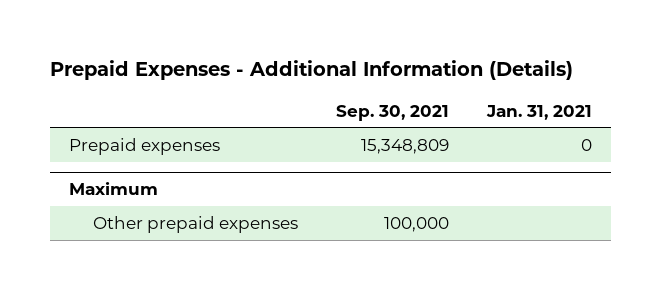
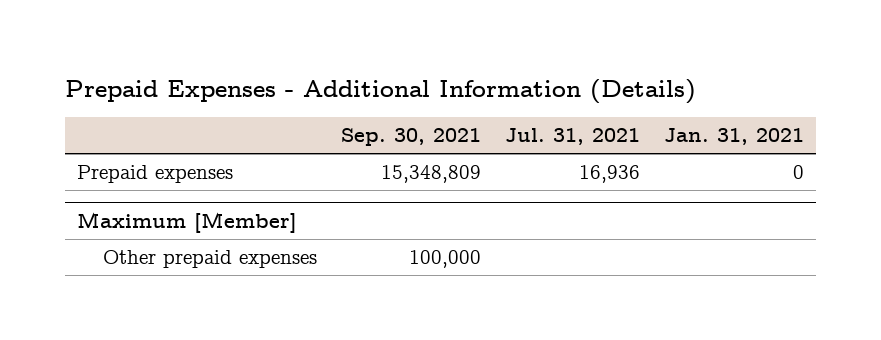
none -> [504,128,640,146] Jul. 31, 2021
[68,182,158,196] Maximum -> [77,211,298,233] Maximum [Member]

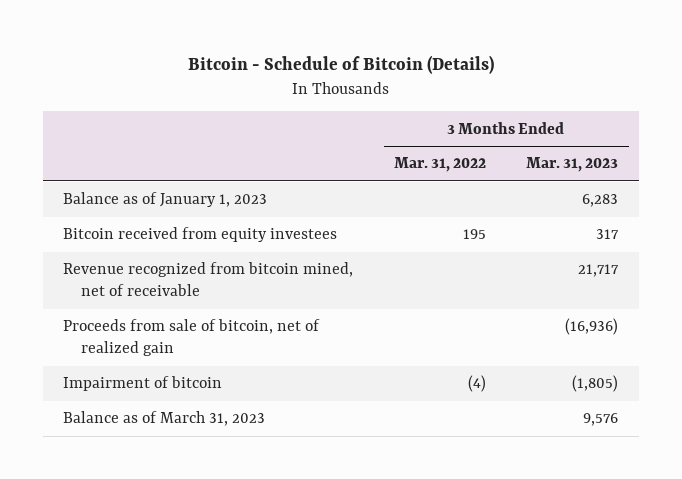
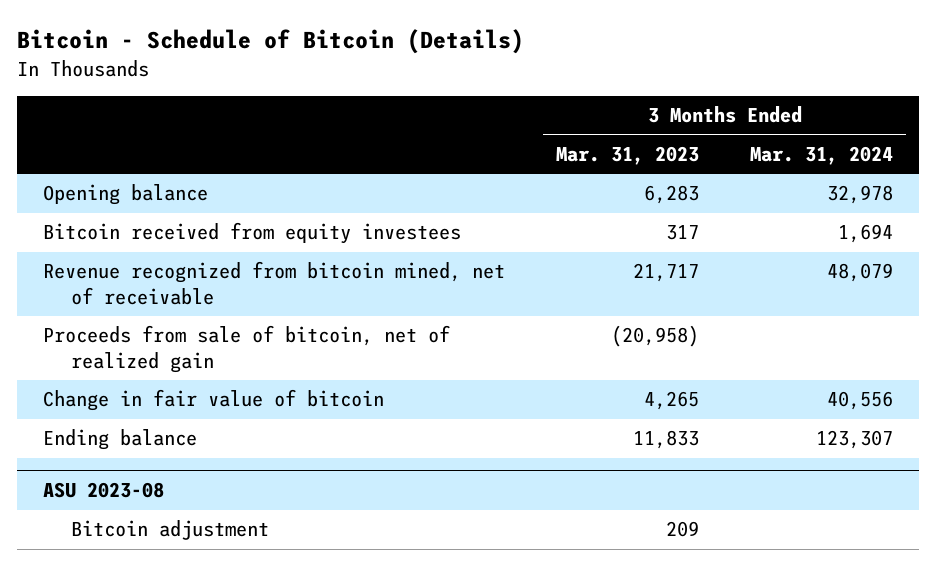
[393,157,486,173] Mar. 31, 2022 -> none
none -> [750,145,894,165] Mar. 31, 2024
[63,192,268,208] Balance as of January 1, 2023 -> [42,184,208,206] Opening balance
[63,376,223,392] Impairment of bitcoin -> none
[63,411,266,427] Balance as of March 31, 2023 -> none
[565,318,619,336] (16,936) -> [610,325,699,348] (20,958)
none -> [42,389,384,412] Change in fair value of bitcoin
none -> [42,429,197,451] Ending balance
none -> [42,482,164,499] ASU 2023-08
none -> [71,520,270,541] Bitcoin adjustment

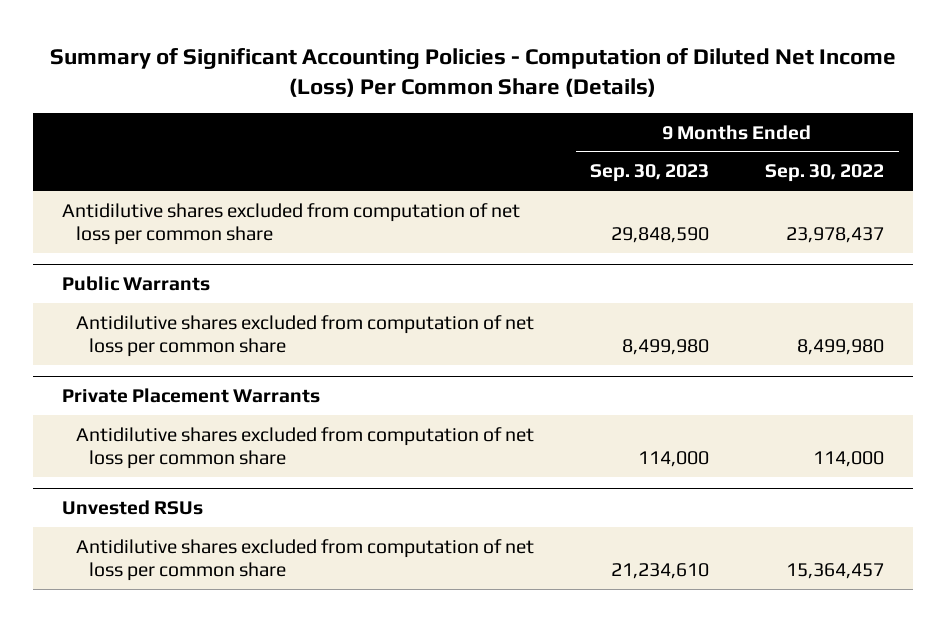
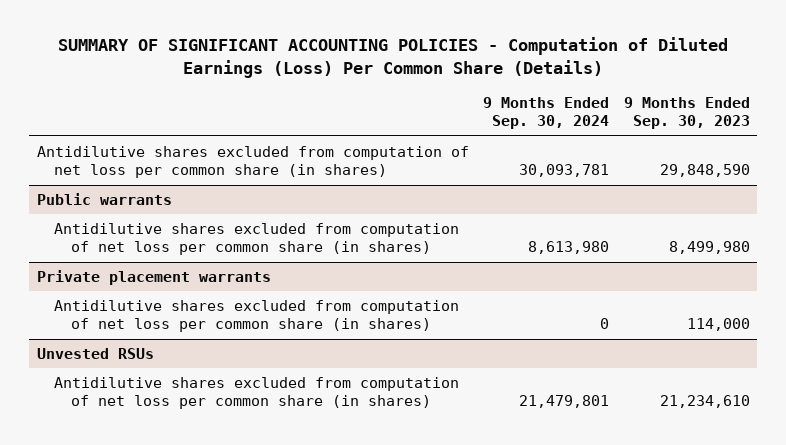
[50,47,897,97] Summary of Significant Accounting Policies - Computation of Diluted Net Income (Loss) Per Common Share (Details) -> [58,37,729,78] SUMMARY OF SIGNIFICANT ACCOUNTING POLICIES - Computation of Diluted Earnings (Loss) Per Common Share (Details)
[765,164,885,183] Sep. 30, 2022 -> none
none -> [483,96,610,130] 9 Months Ended Sep. 30, 2024
[61,202,520,246] Antidilutive shares excluded from computation of net loss per common share -> [36,145,469,179] Antidilutive shares excluded from computation of net loss per common share (in shares)
[61,276,210,292] Public Warrants -> [36,192,172,205] Public warrants
[75,314,534,358] Antidilutive shares excluded from computation of net loss per common share -> [53,222,459,256] Antidilutive shares excluded from computation of net loss per common share (in shares)
[61,388,320,404] Private Placement Warrants -> [36,269,271,285] Private placement warrants
[75,426,534,470] Antidilutive shares excluded from computation of net loss per common share -> [53,299,459,333] Antidilutive shares excluded from computation of net loss per common share (in shares)
[75,538,534,582] Antidilutive shares excluded from computation of net loss per common share -> [53,376,459,410] Antidilutive shares excluded from computation of net loss per common share (in shares)

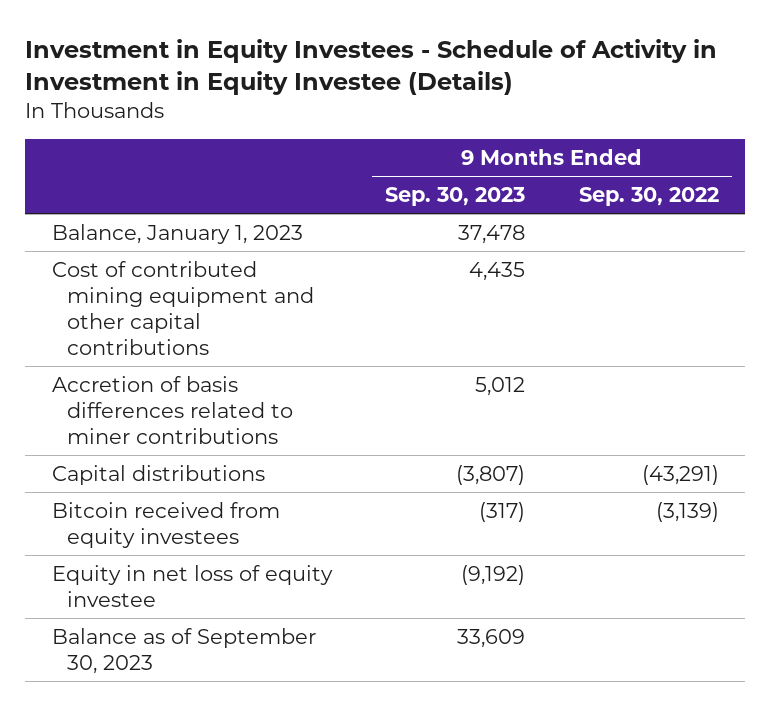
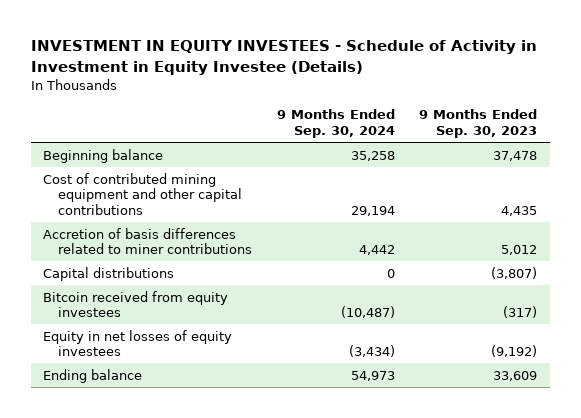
[25,38,718,96] Investment in Equity Investees - Schedule of Activity in Investment in Equity Investee (Details) -> [31,40,538,75] INVESTMENT IN EQUITY INVESTEES - Schedule of Activity in Investment in Equity Investee (Details)
[578,187,719,207] Sep. 30, 2022 -> none
none -> [276,109,395,139] 9 Months Ended Sep. 30, 2024
[51,223,303,244] Balance, January 1, 2023 -> [43,148,164,163] Beginning balance
[51,564,333,607] Equity in net loss of equity investee -> [43,329,233,357] Equity in net losses of equity investees
[51,627,316,674] Balance as of September 30, 2023 -> [43,368,143,383] Ending balance

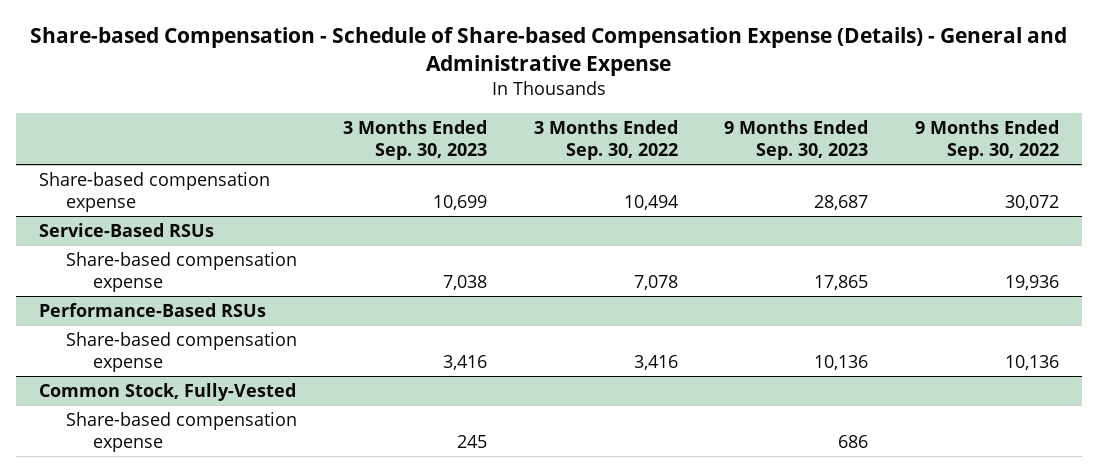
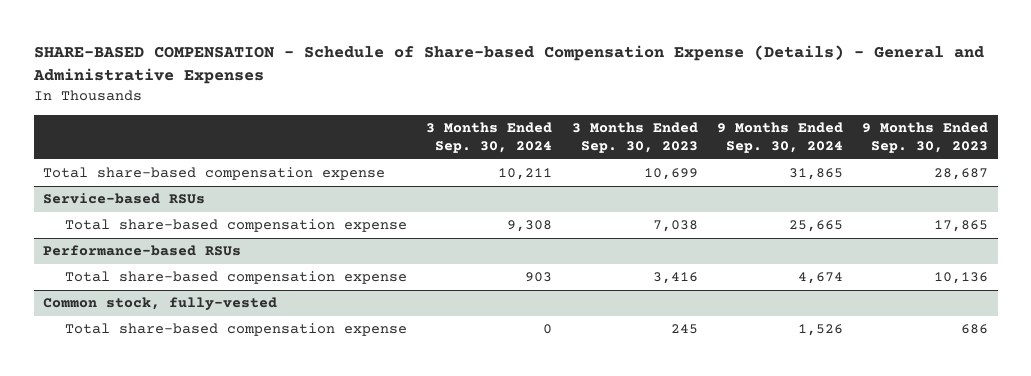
[29,27,1067,77] Share-based Compensation - Schedule of Share-based Compensation Expense (Details) - General and Administrative Expense -> [32,44,984,84] SHARE-BASED COMPENSATION - Schedule of Share-based Compensation Expense (Details) - General and Administrative Expenses
[533,120,678,161] 3 Months Ended Sep. 30, 2022 -> none
[914,120,1059,161] 9 Months Ended Sep. 30, 2022 -> none
none -> [426,122,553,154] 3 Months Ended Sep. 30, 2024
none -> [716,122,843,154] 9 Months Ended Sep. 30, 2024
[38,171,270,212] Share-based compensation expense -> [43,167,386,181] Total share-based compensation expense
[38,222,214,237] Service-Based RSUs -> [43,193,206,205] Service-based RSUs
[65,251,297,292] Share-based compensation expense -> [64,219,407,233] Total share-based compensation expense
[38,302,266,317] Performance-Based RSUs -> [43,245,242,257] Performance-based RSUs
[65,331,297,372] Share-based compensation expense -> [64,271,407,285] Total share-based compensation expense
[38,382,296,401] Common Stock, Fully-Vested -> [43,297,278,312] Common stock, fully-vested
[65,411,297,452] Share-based compensation expense -> [64,323,407,337] Total share-based compensation expense

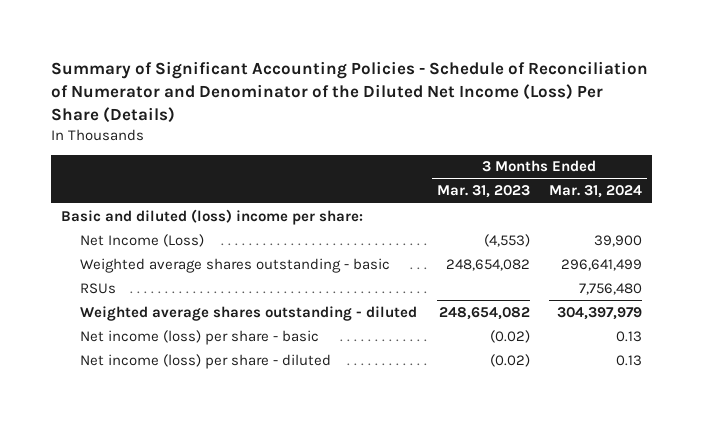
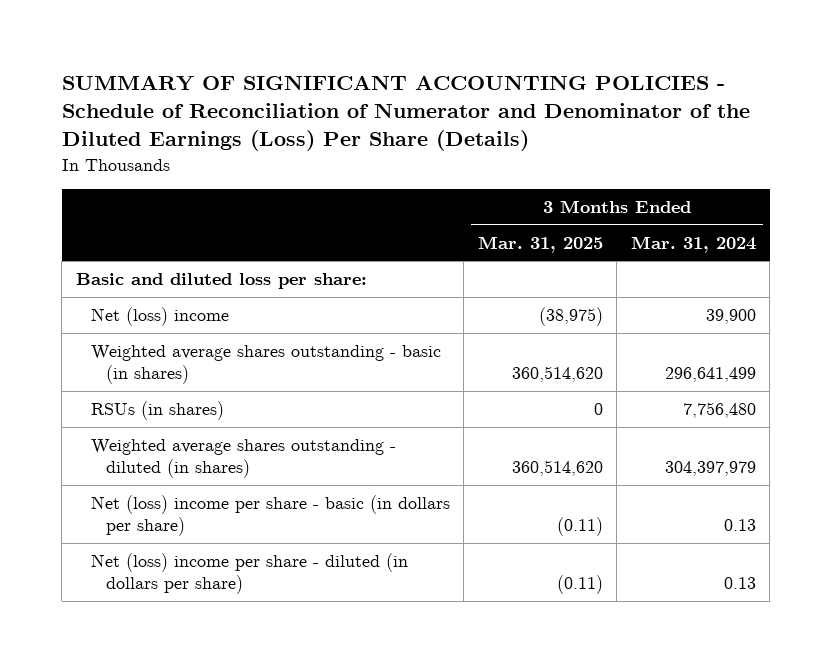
[51,60,649,123] Summary of Significant Accounting Policies - Schedule of Reconciliation of Numerator and Denominator of the Diluted Net Income (Loss) Per Share (Details) -> [61,74,750,152] SUMMARY OF SIGNIFICANT ACCOUNTING POLICIES - Schedule of Reconciliation of Numerator and Denominator of the Diluted Earnings (Loss) Per Share (Details)
[436,185,530,199] Mar. 31, 2023 -> none
none -> [477,235,603,253] Mar. 31, 2025
[60,208,363,225] Basic and diluted (loss) income per share: -> [75,273,367,290] Basic and diluted loss per share:
[80,233,205,247] Net Income (Loss) -> [90,307,229,327] Net (loss) income
[80,257,391,273] Weighted average shares outstanding - basic -> [90,345,441,385] Weighted average shares outstanding - basic (in shares)
[80,282,117,294] RSUs -> [90,401,224,421] RSUs (in shares)
[80,305,418,321] Weighted average shares outstanding - diluted -> [90,439,396,479] Weighted average shares outstanding - diluted (in shares)
[80,329,320,345] Net income (loss) per share - basic -> [90,495,450,537] Net (loss) income per share - basic (in dollars per share)
[80,353,332,369] Net income (loss) per share - diluted -> [90,553,408,595] Net (loss) income per share - diluted (in dollars per share)

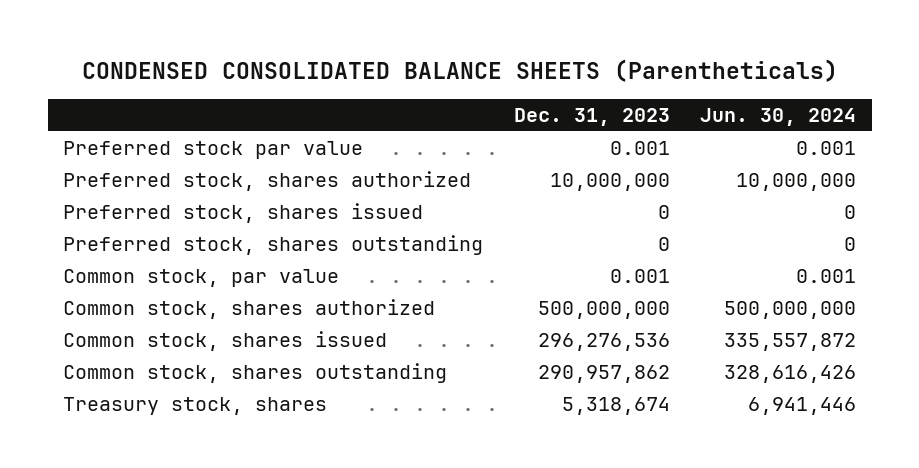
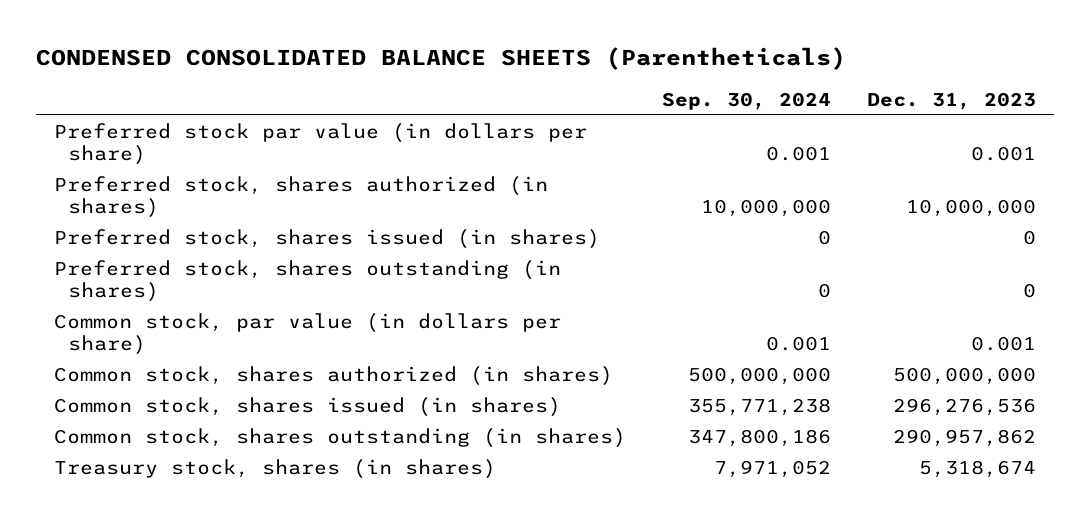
[700,107,857,126] Jun. 30, 2024 -> none
none -> [661,91,831,110] Sep. 30, 2024
[63,141,364,160] Preferred stock par value -> [53,122,587,165] Preferred stock par value (in dollars per share)
[63,171,472,192] Preferred stock, shares authorized -> [53,175,548,218] Preferred stock, shares authorized (in shares)
[63,203,424,224] Preferred stock, shares issued -> [53,228,600,249] Preferred stock, shares issued (in shares)
[63,235,484,256] Preferred stock, shares outstanding -> [53,259,561,302] Preferred stock, shares outstanding (in shares)
[63,269,340,288] Common stock, par value -> [53,312,561,355] Common stock, par value (in dollars per share)
[63,299,436,320] Common stock, shares authorized -> [53,365,613,386] Common stock, shares authorized (in shares)
[63,331,388,352] Common stock, shares issued -> [53,396,561,417] Common stock, shares issued (in shares)
[63,363,448,384] Common stock, shares outstanding -> [53,427,626,448] Common stock, shares outstanding (in shares)
[63,397,328,416] Treasury stock, shares -> [53,458,496,479] Treasury stock, shares (in shares)

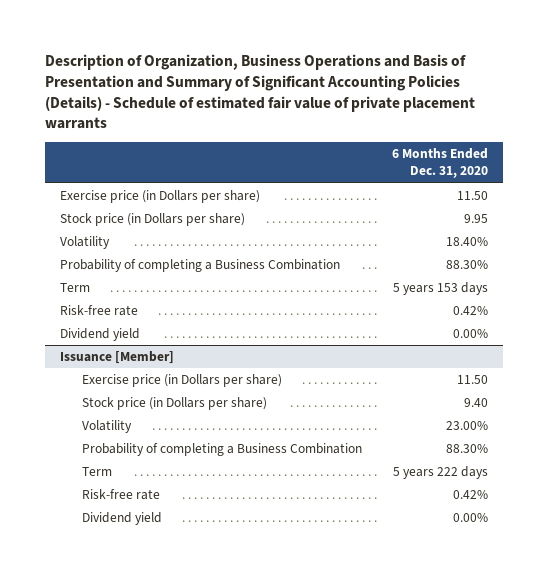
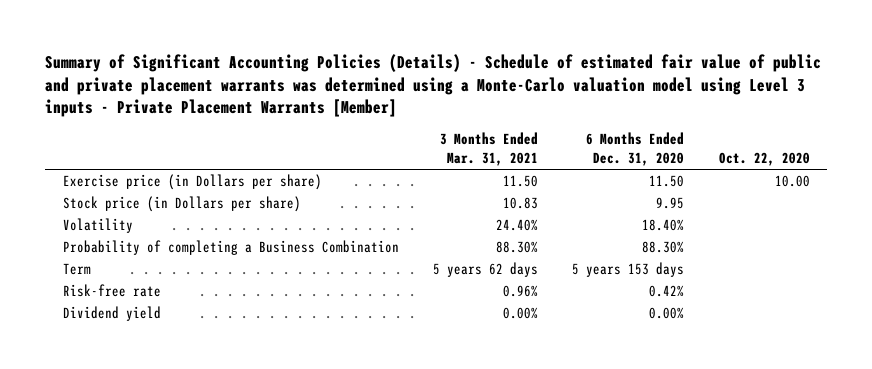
[45,53,476,130] Description of Organization, Business Operations and Basis of Presentation and Summary of Significant Accounting Policies (Details) - Schedule of estimated fair value of private placement warrants -> [45,54,822,118] Summary of Significant Accounting Policies (Details) - Schedule of estimated fair value of public and private placement warrants was determined using a Monte-Carlo valuation model using Level 3 inputs - Private Placement Warrants [Member]
none -> [439,132,538,167] 3 Months Ended Mar. 31, 2021
none -> [718,152,810,167] Oct. 22, 2020
[60,351,175,365] Issuance [Member] -> none
[81,374,282,388] Exercise price (in Dollars per share) -> none
[81,397,267,411] Stock price (in Dollars per share) -> none
[81,420,132,434] Volatility -> none
[81,443,362,457] Probability of completing a Business Combination -> none
[81,467,112,477] Term -> none
[81,489,160,501] Risk-free rate -> none
[81,512,162,526] Dividend yield -> none

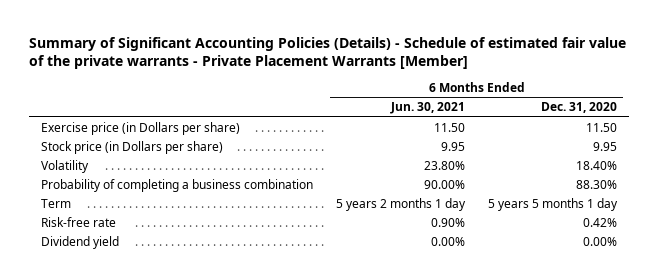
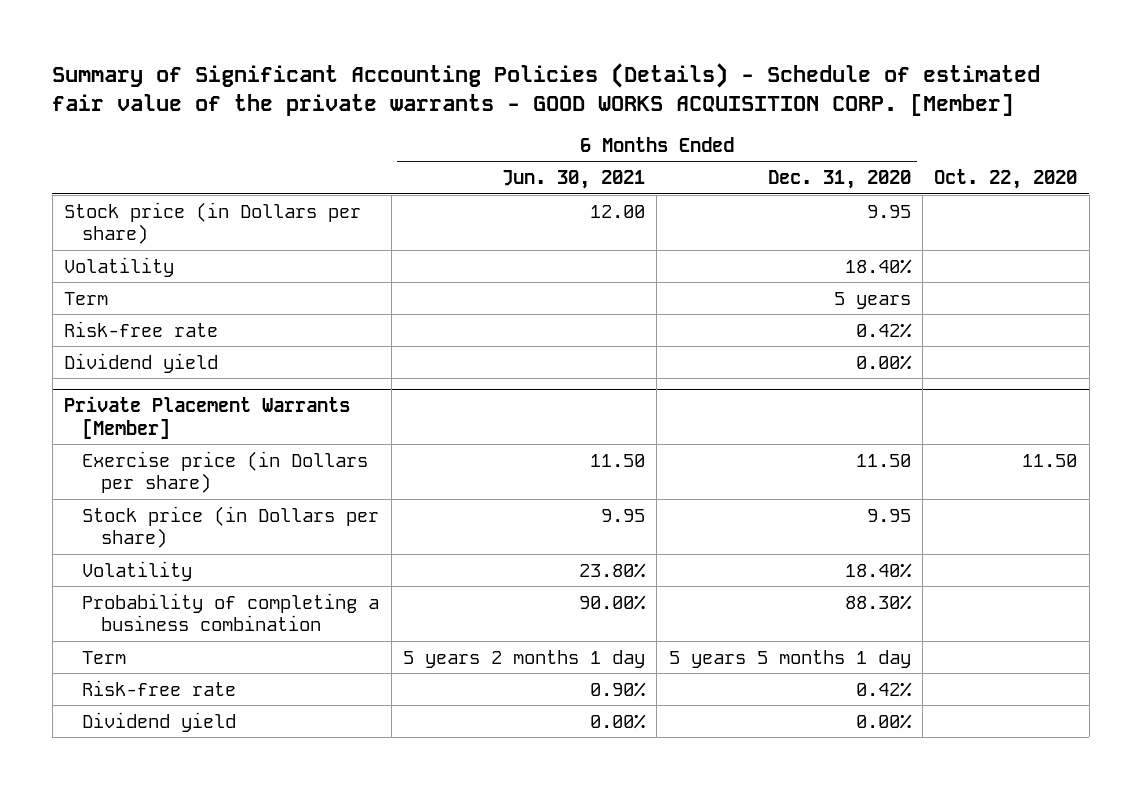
[29,36,627,70] Summary of Significant Accounting Policies (Details) - Schedule of estimated fair value of the private warrants - Private Placement Warrants [Member] -> [52,62,1041,116] Summary of Significant Accounting Policies (Details) - Schedule of estimated fair value of the private warrants - GOOD WORKS ACQUISITION CORP. [Member]
none -> [934,169,1078,190] Oct. 22, 2020
none -> [64,201,362,245] Stock price (in Dollars per share)
none -> [64,256,175,277] Volatility
none -> [64,291,109,305] Term
none -> [64,320,219,337] Risk-free rate
none -> [64,352,219,373] Dividend yield
none -> [64,395,351,439] Private Placement Warrants [Member]

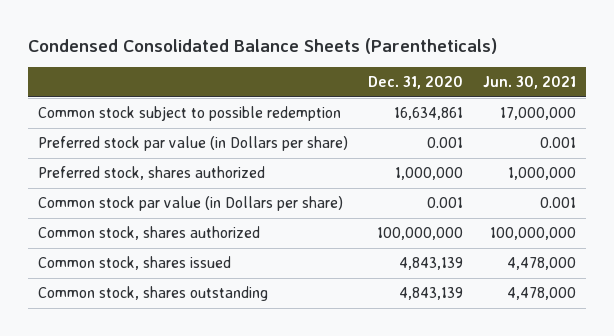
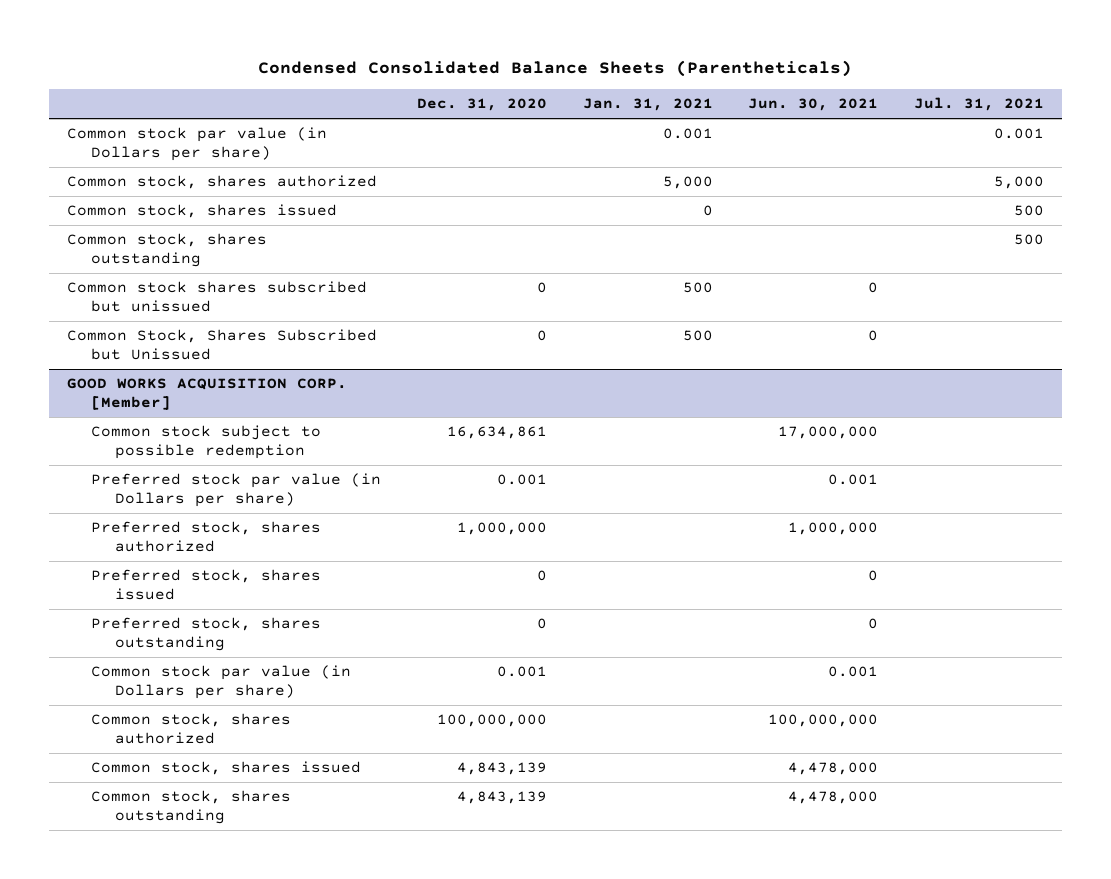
none -> [582,98,713,112] Jan. 31, 2021
none -> [914,97,1045,112] Jul. 31, 2021
none -> [66,127,327,162] Common stock par value (in Dollars per share)
none -> [66,175,377,190] Common stock, shares authorized
none -> [66,204,337,219] Common stock, shares issued
none -> [66,233,267,268] Common stock, shares outstanding
none -> [66,281,367,313] Common stock shares subscribed but unissued
none -> [66,329,377,361] Common Stock, Shares Subscribed but Unissued
none -> [66,378,347,411] GOOD WORKS ACQUISITION CORP. [Member]
none -> [90,569,321,601] Preferred stock, shares issued
none -> [90,617,321,652] Preferred stock, shares outstanding

